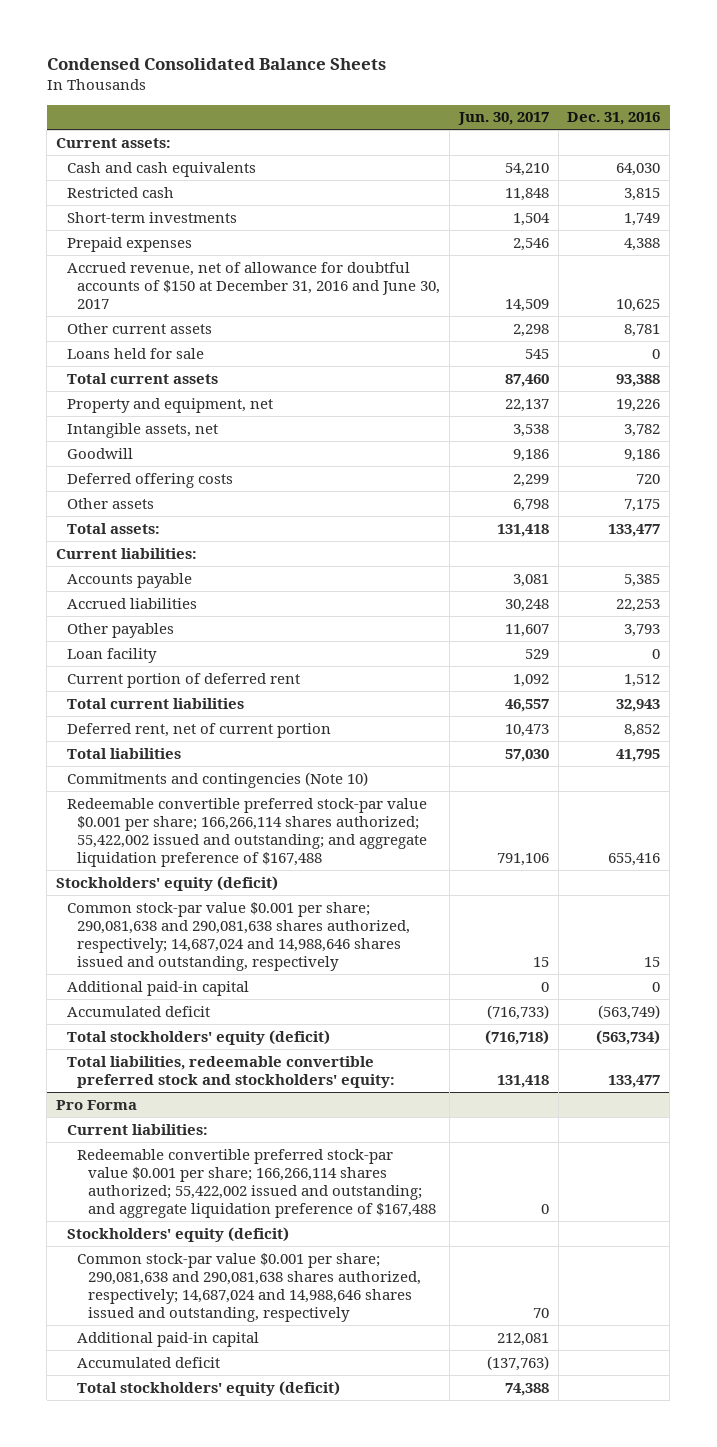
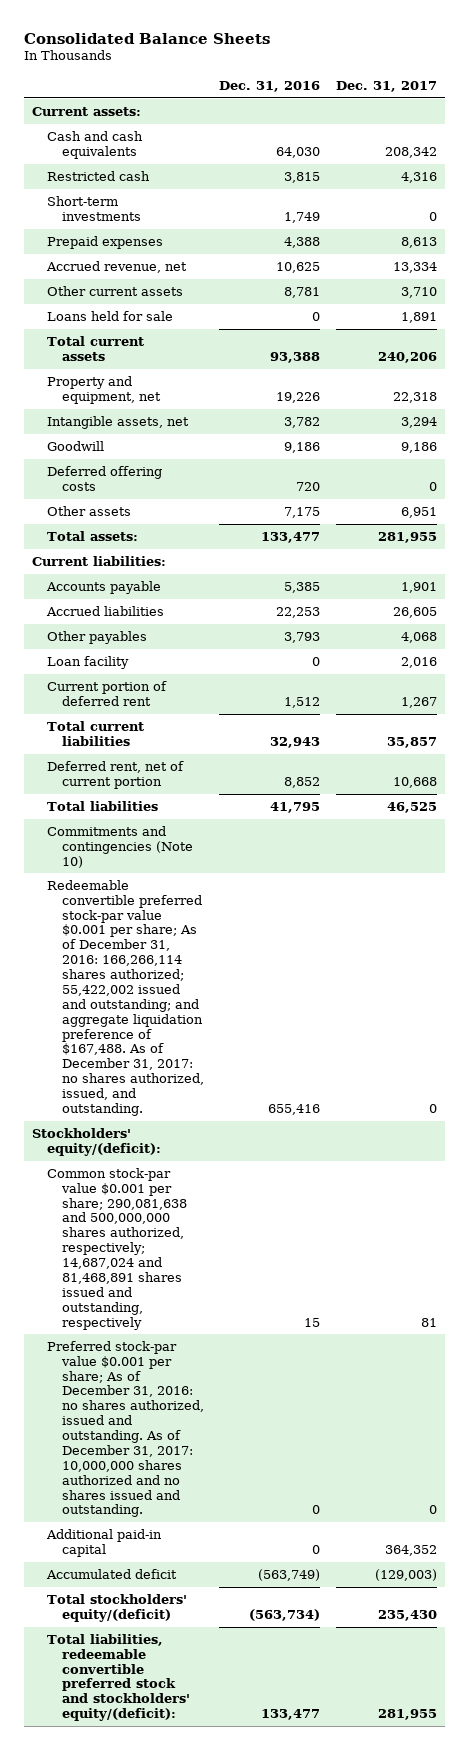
[46,57,386,70] Condensed Consolidated Balance Sheets -> [24,32,271,44] Consolidated Balance Sheets
[457,112,549,126] Jun. 30, 2017 -> none
none -> [335,80,437,92] Dec. 31, 2017
[66,261,441,309] Accrued revenue, net of allowance for doubtful accounts of $150 at December 31, 2016 and June 30, 2017 -> [45,260,187,273] Accrued revenue, net
[66,797,428,867] Redeemable convertible preferred stock-par value $0.001 per share; 166,266,114 shares authorized; 55,422,002 issued and outstanding; and aggregate liquidation preference of $167,488 -> [46,879,205,1116] Redeemable convertible preferred stock-par value $0.001 per share; As of December 31, 2016: 166,266,114 shares authorized; 55,422,002 issued and outstanding; and aggregate liquidation preference of $167,488. As of December 31, 2017: no shares authorized, issued, and outstanding.
[56,875,279,891] Stockholders' equity (deficit) -> [31,1127,161,1156] Stockholders' equity/(deficit):
[66,901,411,971] Common stock-par value $0.001 per share; 290,081,638 and 290,081,638 shares authorized, respectively; 14,687,024 and 14,988,646 shares issued and outstanding, respectively -> [46,1167,188,1330] Common stock-par value $0.001 per share; 290,081,638 and 500,000,000 shares authorized, respectively; 14,687,024 and 81,468,891 shares issued and outstanding, respectively
none -> [46,1340,205,1518] Preferred stock-par value $0.001 per share; As of December 31, 2016: no shares authorized, issued and outstanding. As of December 31, 2017: 10,000,000 shares authorized and no shares issued and outstanding.
[56,1099,138,1110] Pro Forma -> none
[66,1123,208,1135] Current liabilities: -> none
[77,1148,436,1218] Redeemable convertible preferred stock-par value $0.001 per share; 166,266,114 shares authorized; 55,422,002 issued and outstanding; and aggregate liquidation preference of $167,488 -> none
[66,1226,289,1242] Stockholders' equity (deficit) -> none
[77,1252,421,1322] Common stock-par value $0.001 per share; 290,081,638 and 290,081,638 shares authorized, respectively; 14,687,024 and 14,988,646 shares issued and outstanding, respectively -> none
[77,1331,260,1347] Additional paid-in capital -> none
[77,1356,221,1368] Accumulated deficit -> none
[77,1380,341,1396] Total stockholders' equity (deficit) -> none
[66,1029,330,1045] Total stockholders' equity (deficit) -> [46,1593,187,1622] Total stockholders' equity/(deficit)
[66,1055,396,1088] Total liabilities, redeemable convertible preferred stock and stockholders' equity: -> [46,1633,191,1722] Total liabilities, redeemable convertible preferred stock and stockholders' equity/(deficit):

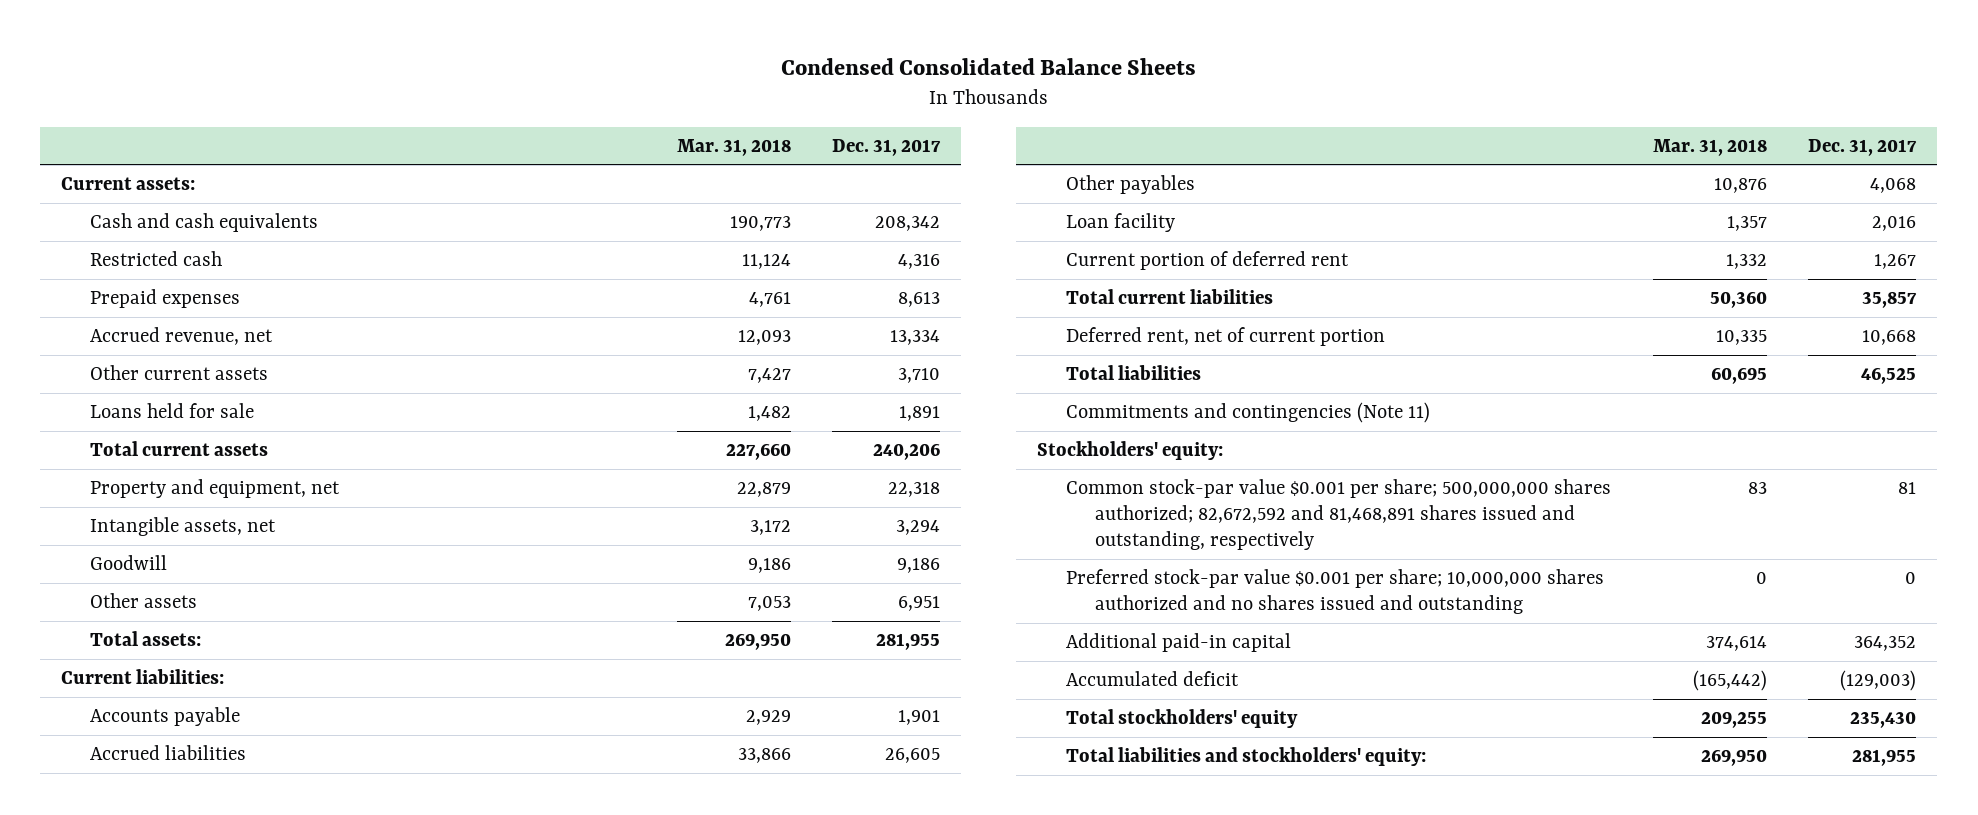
[24,32,271,44] Consolidated Balance Sheets -> [780,57,1196,75] Condensed Consolidated Balance Sheets
[219,80,321,92] Dec. 31, 2016 -> none
none -> [676,138,791,156] Mar. 31, 2018
[46,195,142,221] Short-term investments -> none
[46,465,162,491] Deferred offering costs -> none
[46,879,205,1116] Redeemable convertible preferred stock-par value $0.001 per share; As of December 31, 2016: 166,266,114 shares authorized; 55,422,002 issued and outstanding; and aggregate liquidation preference of $167,488. As of December 31, 2017: no shares authorized, issued, and outstanding. -> none
[46,825,194,868] Commitments and contingencies (Note 10) -> [1066,402,1431,424] Commitments and contingencies (Note 11)
[31,1127,161,1156] Stockholders' equity/(deficit): -> [1037,441,1224,461] Stockholders' equity:
[46,1167,188,1330] Common stock-par value $0.001 per share; 290,081,638 and 500,000,000 shares authorized, respectively; 14,687,024 and 81,468,891 shares issued and outstanding, respectively -> [1066,479,1612,550] Common stock-par value $0.001 per share; 500,000,000 shares authorized; 82,672,592 and 81,468,891 shares issued and outstanding, respectively
[46,1340,205,1518] Preferred stock-par value $0.001 per share; As of December 31, 2016: no shares authorized, issued and outstanding. As of December 31, 2017: 10,000,000 shares authorized and no shares issued and outstanding. -> [1066,569,1605,615] Preferred stock-par value $0.001 per share; 10,000,000 shares authorized and no shares issued and outstanding
[46,1593,187,1622] Total stockholders' equity/(deficit) -> [1066,709,1299,729] Total stockholders' equity
[46,1633,191,1722] Total liabilities, redeemable convertible preferred stock and stockholders' equity/(deficit): -> [1066,747,1427,767] Total liabilities and stockholders' equity:

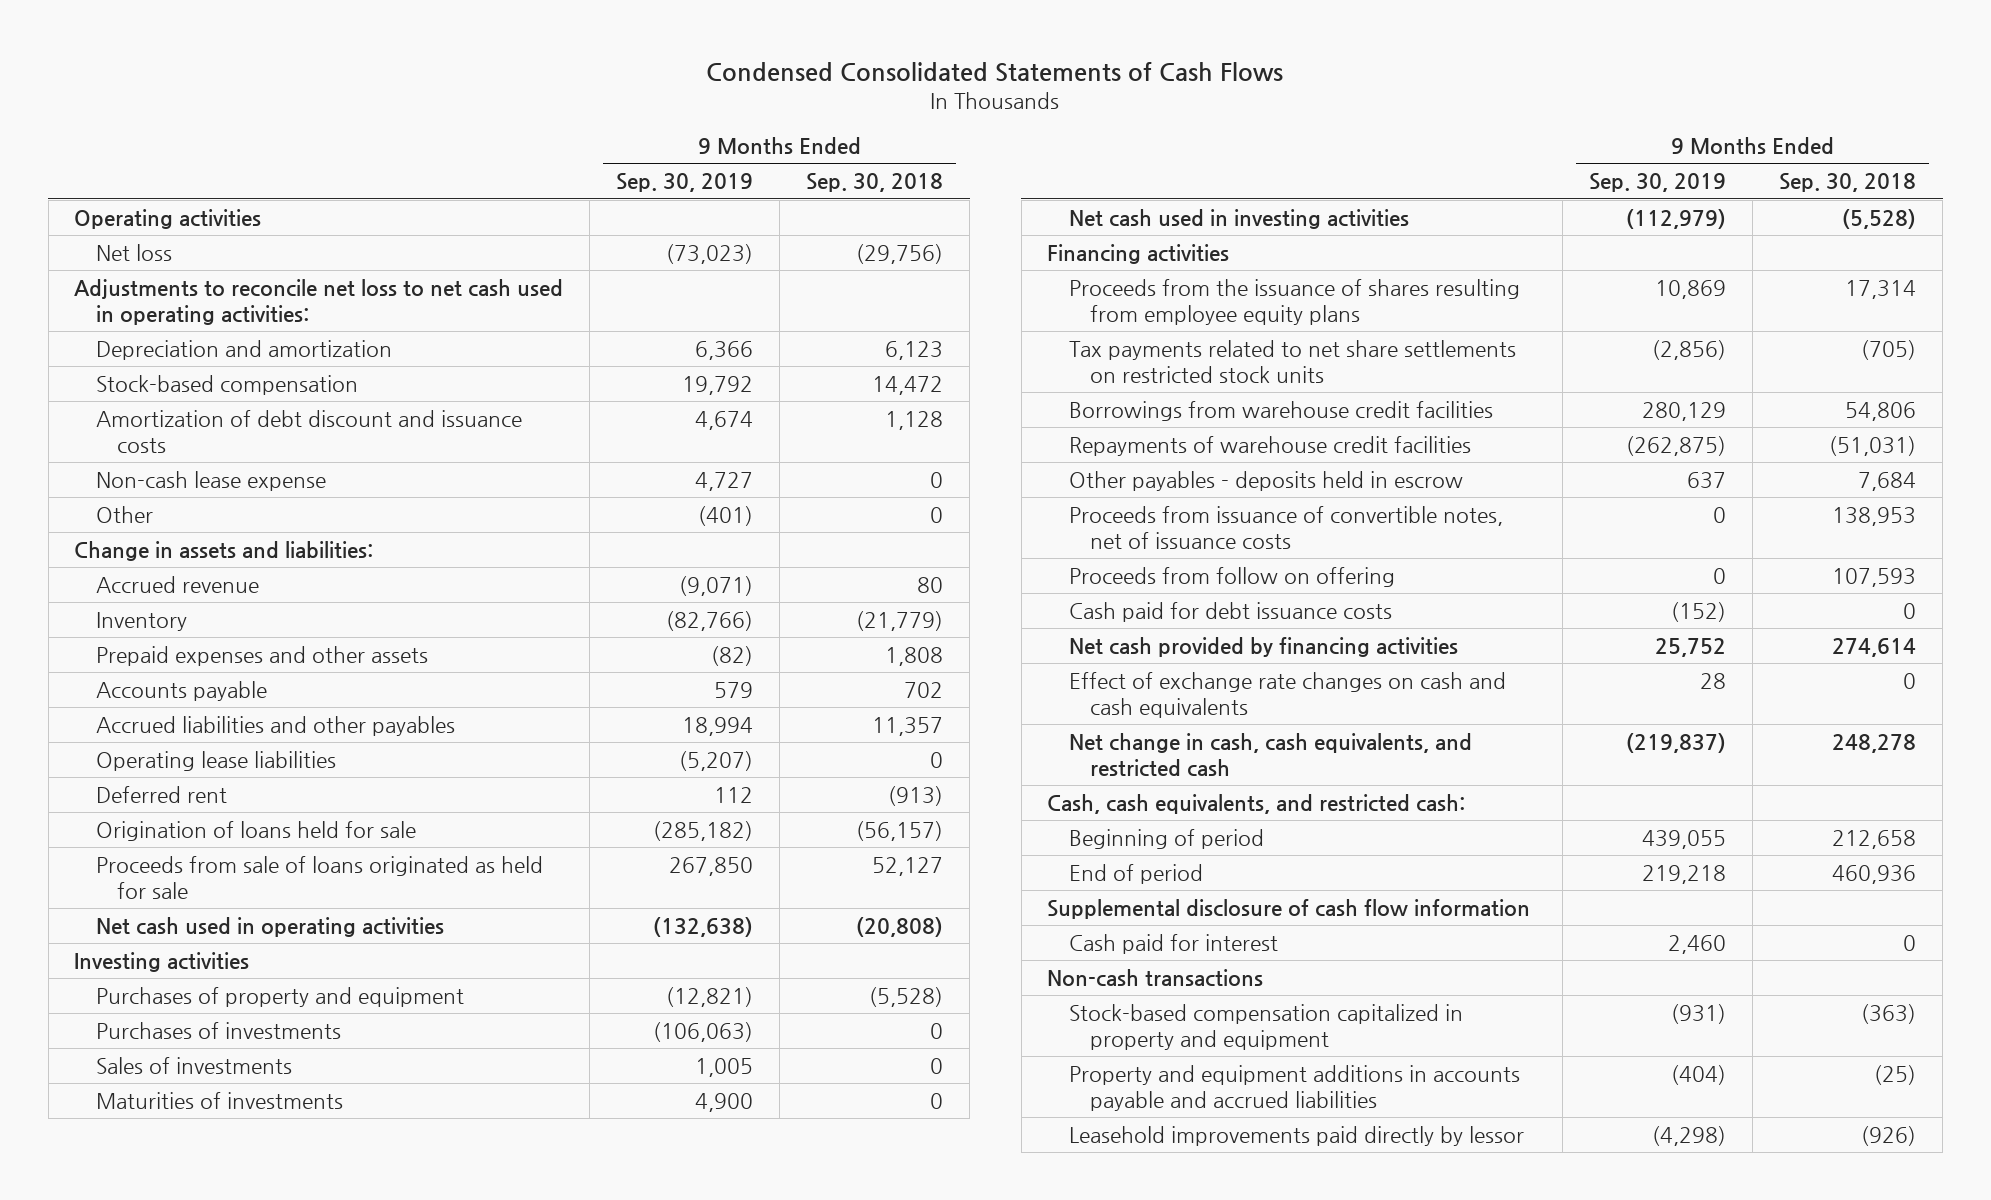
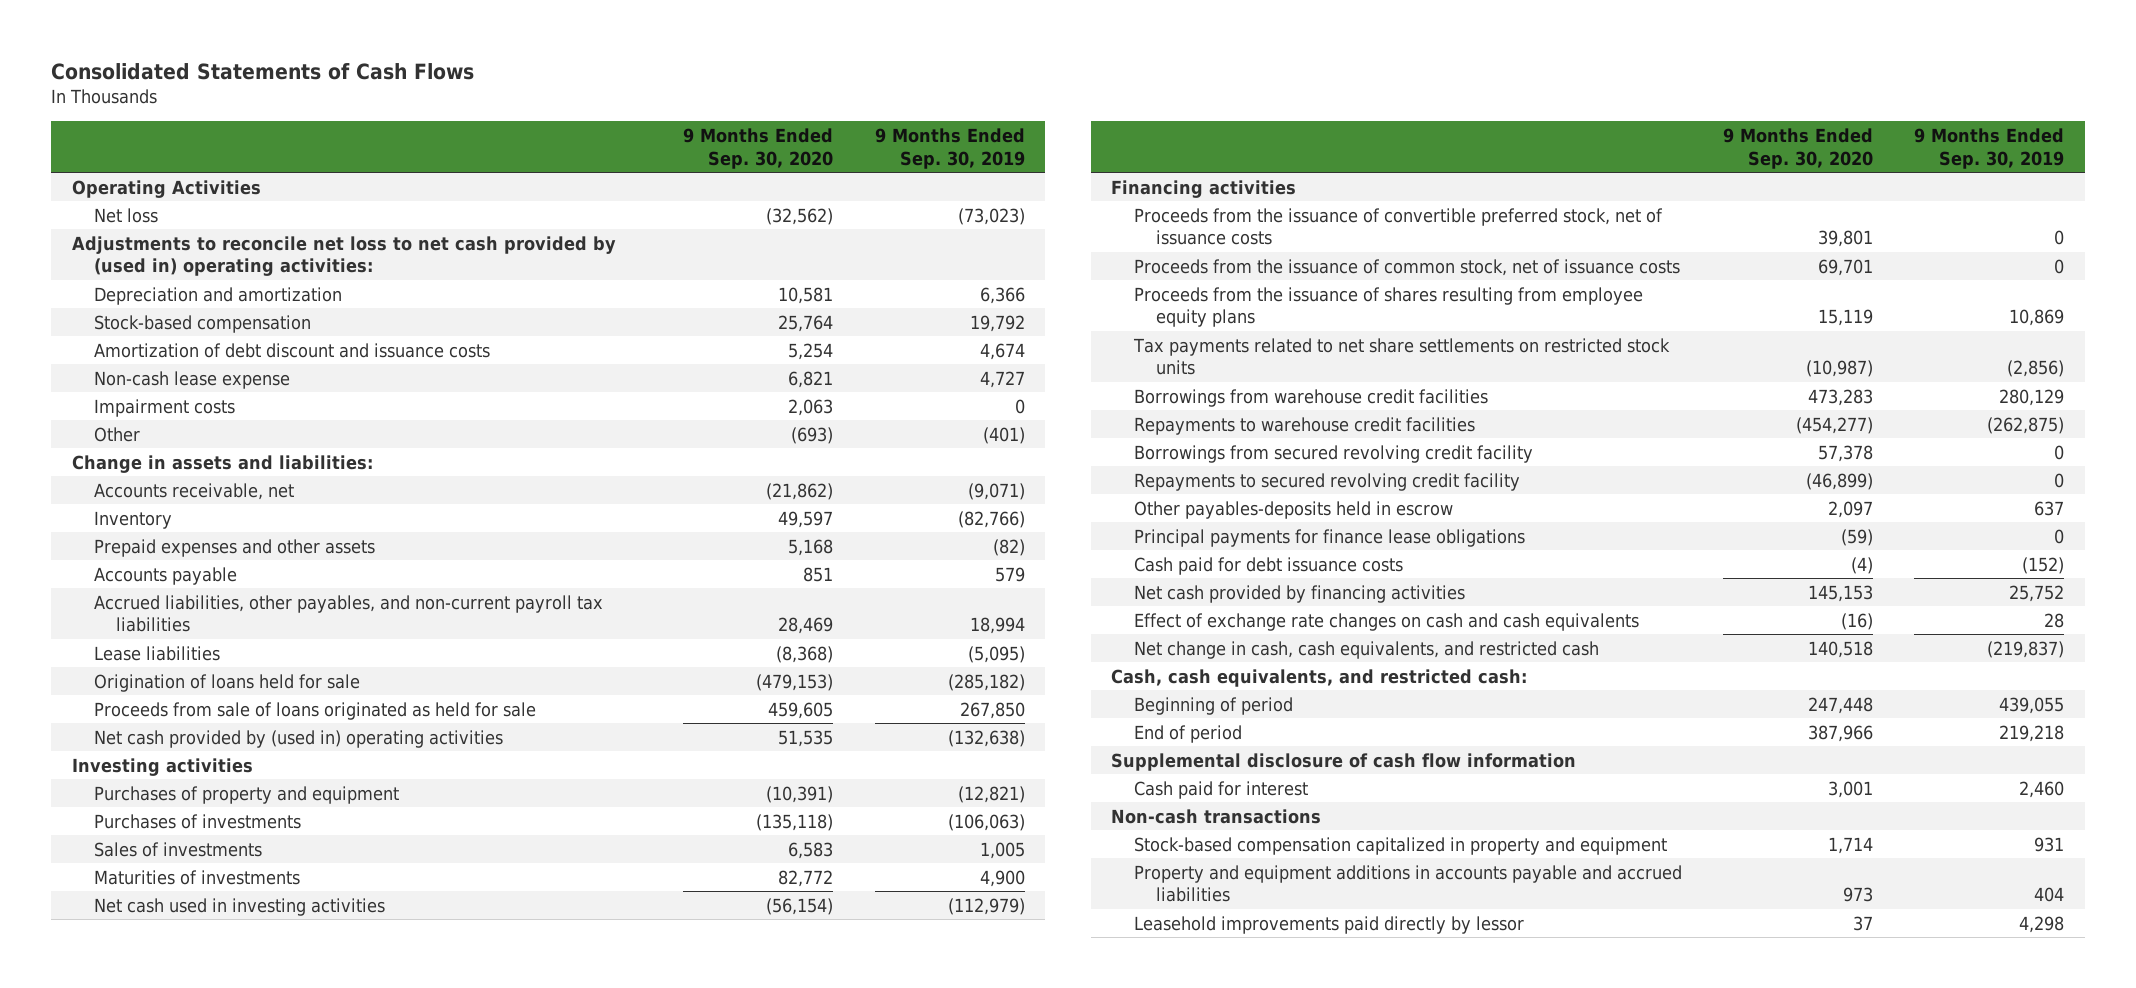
[706,61,1284,82] Condensed Consolidated Statements of Cash Flows -> [50,62,474,80] Consolidated Statements of Cash Flows
[806,173,944,193] Sep. 30, 2018 -> none
none -> [683,128,834,169] 9 Months Ended Sep. 30, 2020
[74,208,262,229] Operating activities -> [71,179,261,198] Operating Activities
[74,278,564,325] Adjustments to reconcile net loss to net cash used in operating activities: -> [71,235,616,277] Adjustments to reconcile net loss to net cash provided by (used in) operating activities:
none -> [93,398,235,417] Impairment costs
[95,575,259,593] Accrued revenue -> [93,482,294,500] Accounts receivable, net
[95,785,227,803] Deferred rent -> none
[95,715,455,736] Accrued liabilities and other payables -> [93,594,603,633] Accrued liabilities, other payables, and non-current payroll tax liabilities
[95,750,336,771] Operating lease liabilities -> [93,645,220,661] Lease liabilities
[679,750,754,771] (5,207) -> [967,645,1025,663] (5,095)
[95,916,444,937] Net cash used in operating activities -> [93,729,503,748] Net cash provided by (used in) operating activities
none -> [1133,207,1663,246] Proceeds from the issuance of convertible preferred stock, net of issuance costs
none -> [1133,258,1680,276] Proceeds from the issuance of common stock, net of issuance costs
[1068,505,1503,549] Proceeds from issuance of convertible notes, net of issuance costs -> none
[1068,566,1395,587] Proceeds from follow on offering -> none
[1068,435,1471,456] Repayments of warehouse credit facilities -> [1133,416,1475,435] Repayments to warehouse credit facilities
none -> [1133,444,1533,463] Borrowings from secured revolving credit facility
none -> [1133,472,1520,491] Repayments to secured revolving credit facility
[1068,470,1463,491] Other payables - deposits held in escrow -> [1133,500,1453,519] Other payables-deposits held in escrow
none -> [1133,528,1525,547] Principal payments for finance lease obligations
[1671,1003,1727,1024] (931) -> [2034,836,2065,852] 931
[1671,1064,1727,1085] (404) -> [2034,887,2065,903] 404
[1652,1125,1727,1146] (4,298) -> [2019,915,2065,933] 4,298

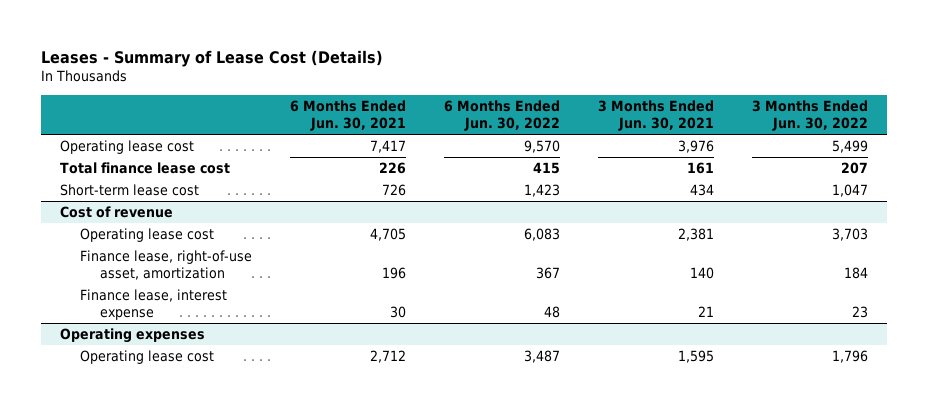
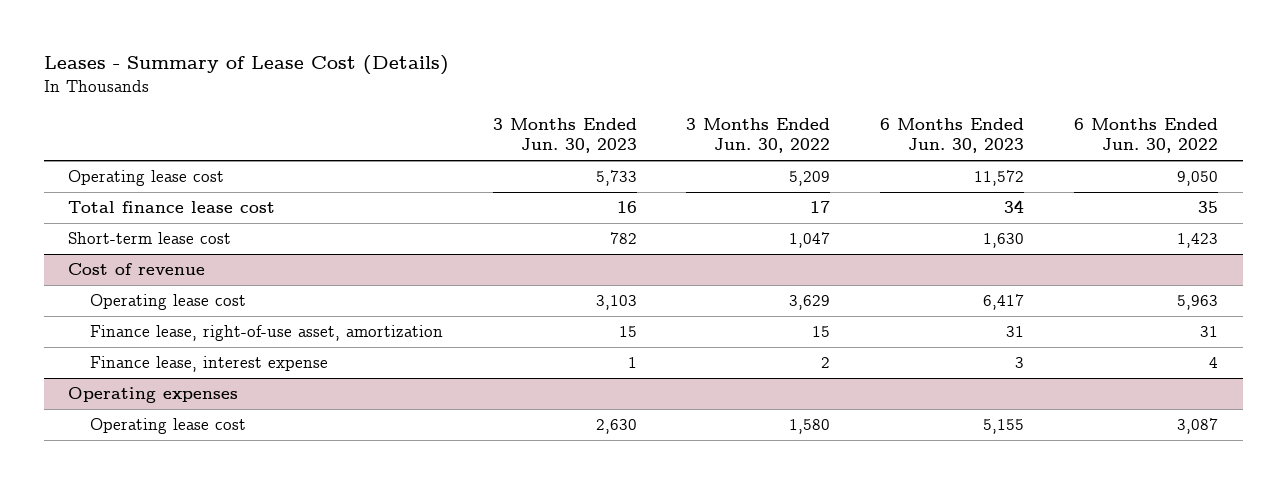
[290,100,407,132] 6 Months Ended Jun. 30, 2021 -> none
[597,100,714,132] 3 Months Ended Jun. 30, 2021 -> none
none -> [492,117,637,154] 3 Months Ended Jun. 30, 2023
none -> [880,117,1025,154] 6 Months Ended Jun. 30, 2023
[523,140,560,154] 9,570 -> [1176,171,1218,187] 9,050
[831,140,868,154] 5,499 -> [789,171,831,187] 5,209
[532,162,560,175] 415 -> [1197,201,1218,214] 35
[840,162,868,175] 207 -> [810,201,831,214] 17
[523,228,560,242] 6,083 -> [1176,295,1218,311] 5,963
[831,228,868,242] 3,703 -> [789,295,831,311] 3,629
[535,267,560,280] 367 -> [1199,326,1218,338] 31
[843,267,868,280] 184 -> [812,326,831,338] 15
[543,306,560,319] 48 -> [1208,357,1218,369] 4
[851,306,868,319] 23 -> [821,357,831,369] 2
[523,350,560,364] 3,487 -> [1176,418,1218,435] 3,087
[831,350,868,364] 1,796 -> [789,419,831,435] 1,580

